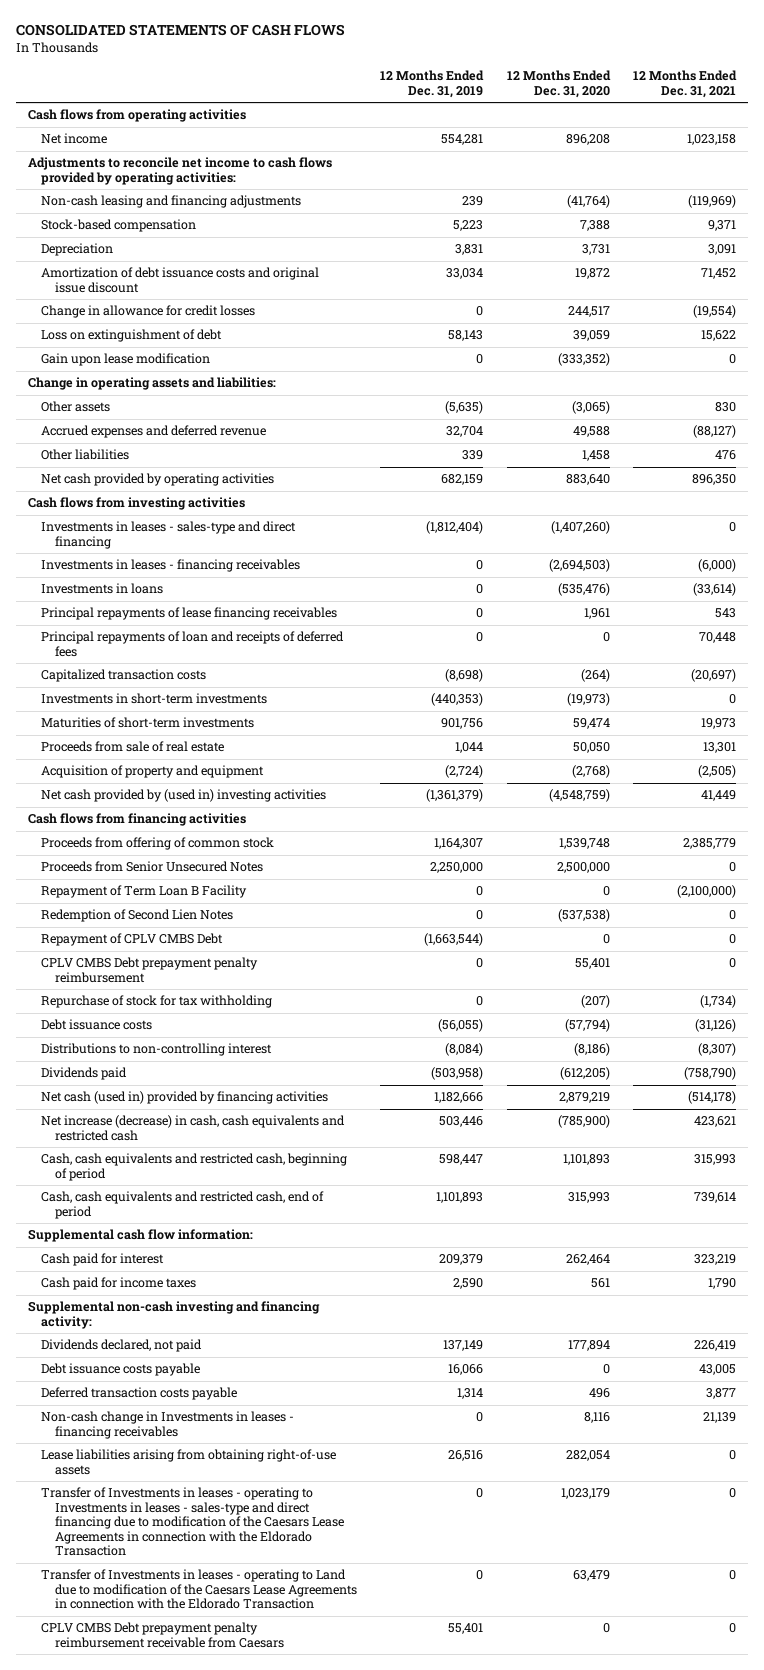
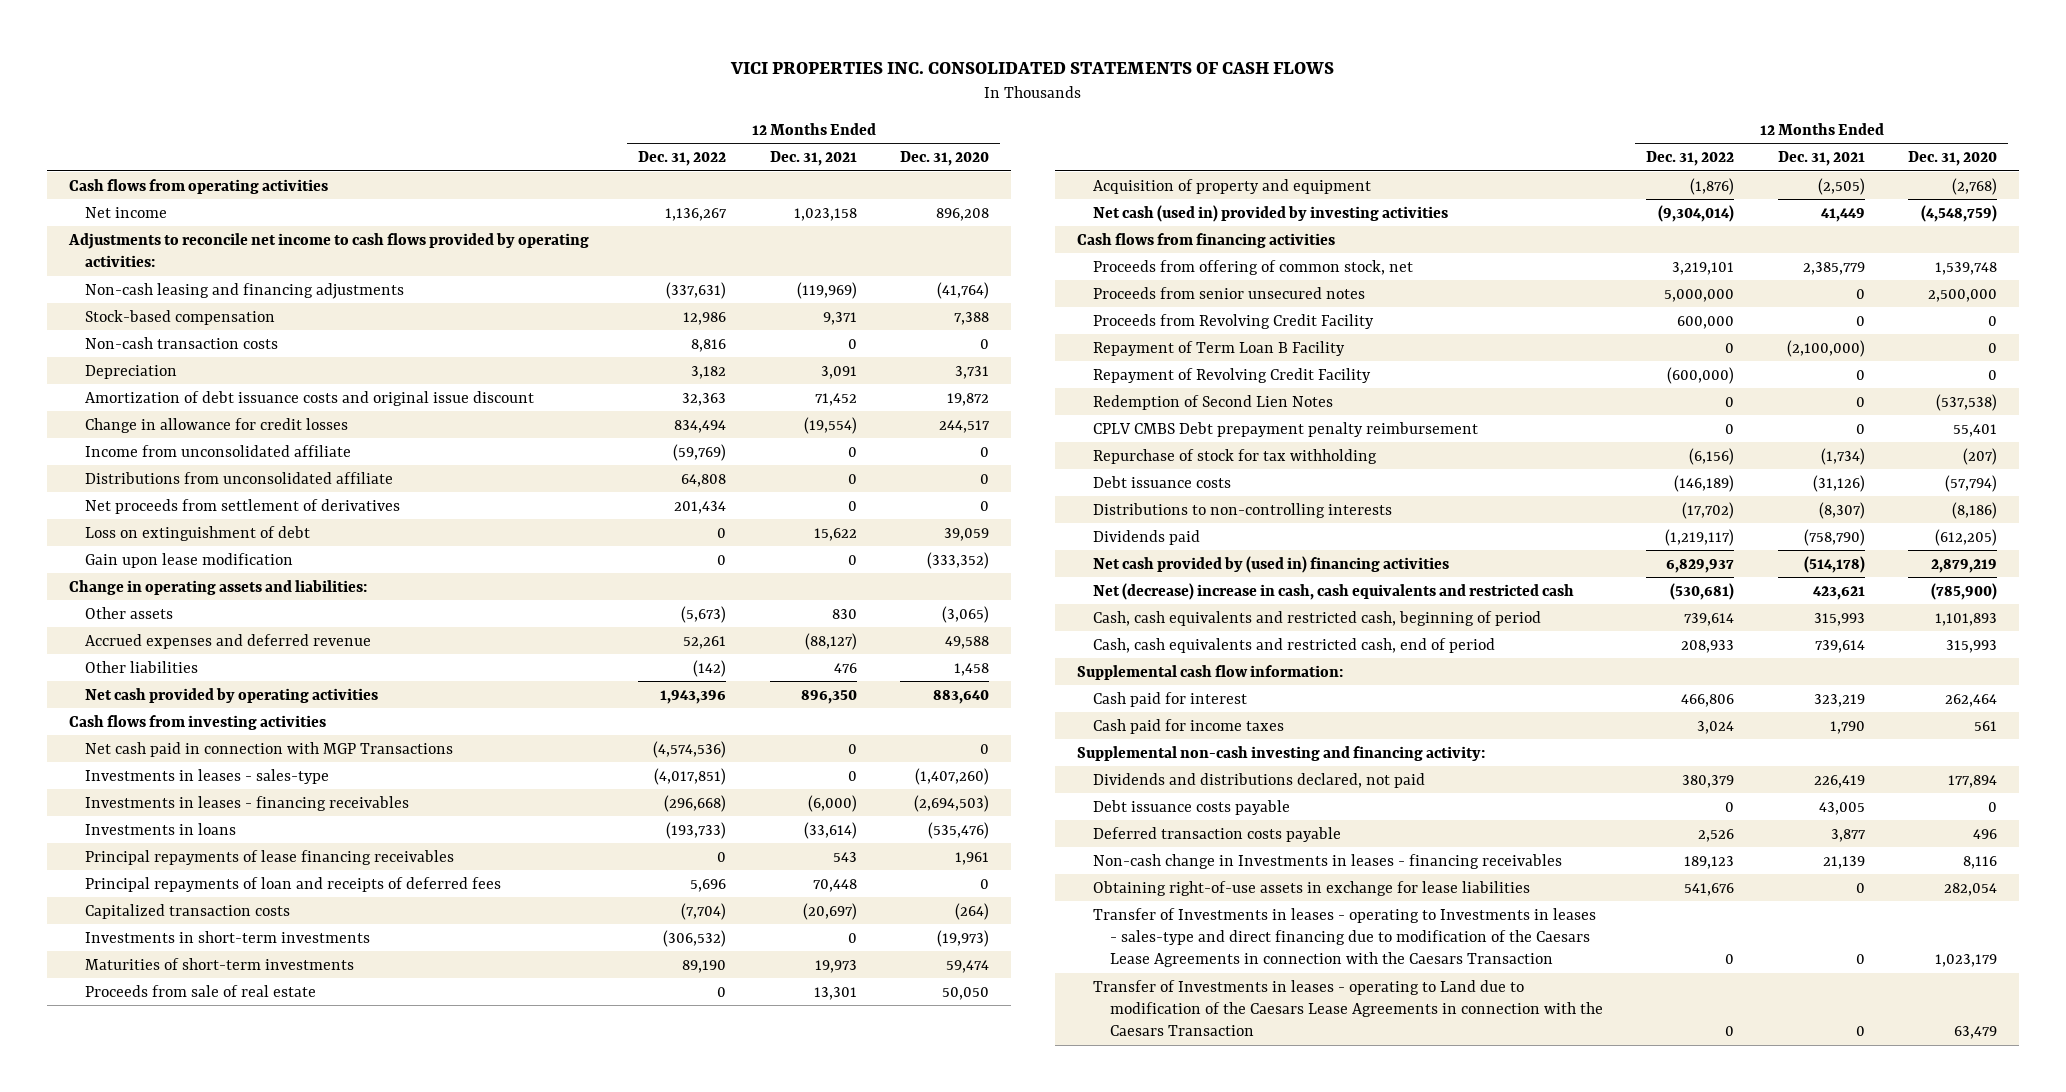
[15,23,345,36] CONSOLIDATED STATEMENTS OF CASH FLOWS -> [729,62,1334,75] VICI PROPERTIES INC. CONSOLIDATED STATEMENTS OF CASH FLOWS
[380,70,485,98] 12 Months Ended Dec. 31, 2019 -> none
none -> [637,150,726,166] Dec. 31, 2022
none -> [85,336,279,349] Non-cash transaction costs
none -> [85,444,352,457] Income from unconsolidated affiliate
none -> [85,471,394,484] Distributions from unconsolidated affiliate
none -> [85,498,401,514] Net proceeds from settlement of derivatives
none -> [85,741,454,757] Net cash paid in connection with MGP Transactions
[41,521,297,549] Investments in leases - sales-type and direct financing -> [85,768,330,784] Investments in leases - sales-type
[41,789,327,803] Net cash provided by (used in) investing activities -> [1093,204,1449,222] Net cash (used in) provided by investing activities
[41,837,275,851] Proceeds from offering of common stock -> [1093,259,1414,275] Proceeds from offering of common stock, net
[41,861,264,873] Proceeds from Senior Unsecured Notes -> [1093,286,1366,299] Proceeds from senior unsecured notes
none -> [1093,313,1375,329] Proceeds from Revolving Credit Facility
none -> [1093,367,1372,383] Repayment of Revolving Credit Facility
[41,933,224,947] Repayment of CPLV CMBS Debt -> none
[41,1043,273,1057] Distributions to non-controlling interest -> [1093,502,1393,518] Distributions to non-controlling interests
[41,1091,329,1105] Net cash (used in) provided by financing activities -> [1093,555,1450,573] Net cash provided by (used in) financing activities
[41,1115,346,1141] Net increase (decrease) in cash, cash equivalents and restricted cash -> [1093,582,1575,600] Net (decrease) increase in cash, cash equivalents and restricted cash
[41,1339,203,1353] Dividends declared, not paid -> [1093,772,1426,788] Dividends and distributions declared, not paid
[41,1622,284,1648] CPLV CMBS Debt prepayment penalty reimbursement receivable from Caesars -> none
[41,1449,337,1475] Lease liabilities arising from obtaining right-of-use assets -> [1093,880,1531,896] Obtaining right-of-use assets in exchange for lease liabilities
[41,1487,344,1557] Transfer of Investments in leases - operating to Investments in leases - sales-type and direct financing due to modification of the Caesars Lease Agreements in connection with the Eldorado Transaction -> [1093,907,1597,967] Transfer of Investments in leases - operating to Investments in leases - sales-type and direct financing due to modification of the Caesars Lease Agreements in connection with the Caesars Transaction
[41,1569,357,1610] Transfer of Investments in leases - operating to Land due to modification of the Caesars Lease Agreements in connection with the Eldorado Transaction -> [1093,979,1603,1036] Transfer of Investments in leases - operating to Land due to modification of the Caesars Lease Agreements in connection with the Caesars Transaction

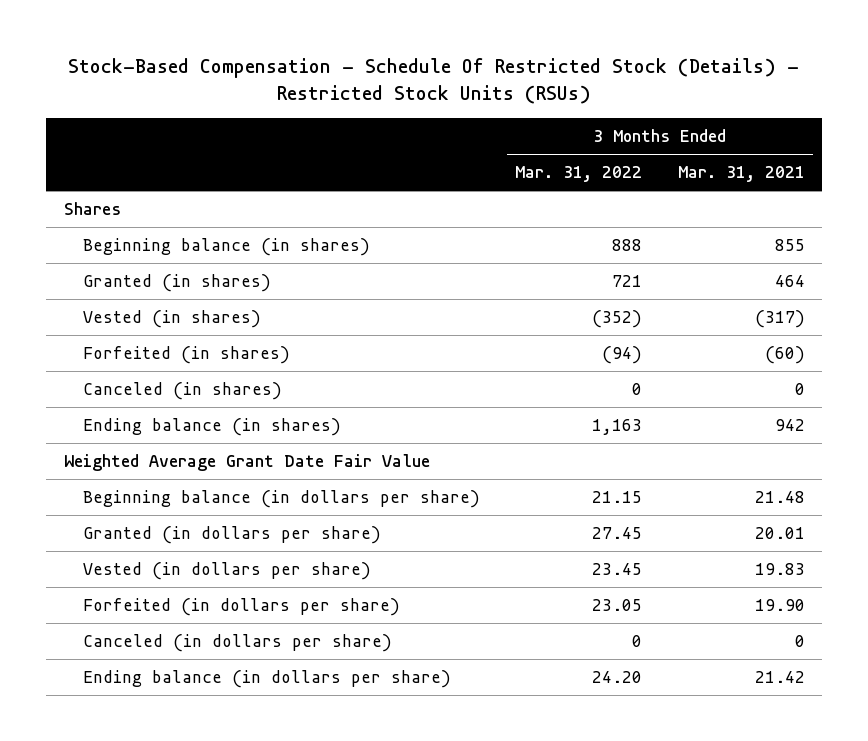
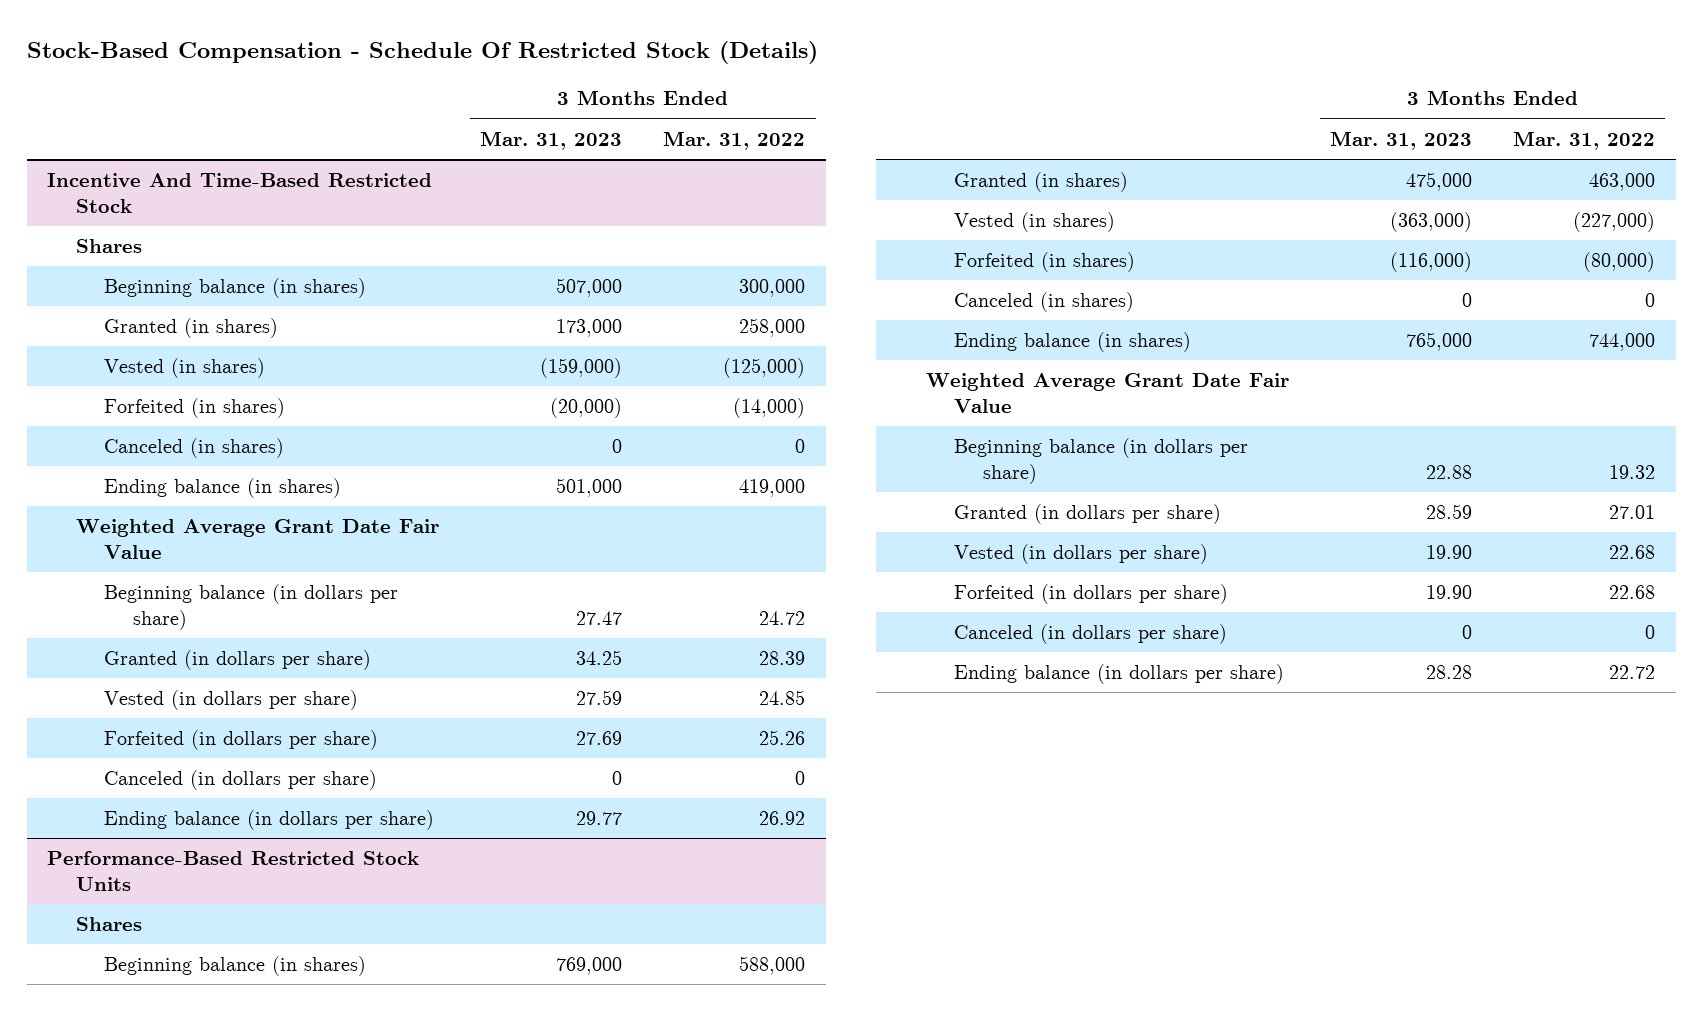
[68,58,800,105] Stock-Based Compensation - Schedule Of Restricted Stock (Details) - Restricted Stock Units (RSUs) -> [26,41,818,65] Stock-Based Compensation - Schedule Of Restricted Stock (Details)
[677,166,805,183] Mar. 31, 2021 -> none
none -> [480,130,623,150] Mar. 31, 2023
none -> [47,173,433,213] Incentive And Time-Based Restricted Stock
[612,239,643,252] 888 -> [739,279,806,298] 300,000
[612,275,643,288] 721 -> [739,318,806,338] 258,000
[592,310,643,329] (352) -> [723,358,806,379] (125,000)
[602,346,643,365] (94) -> [733,398,806,419] (14,000)
[592,419,643,436] 1,163 -> [739,479,806,498] 419,000
[592,491,643,504] 21.15 -> [759,610,806,625] 24.72
[592,527,643,540] 27.45 -> [759,651,806,666] 28.39
[592,563,643,576] 23.45 -> [759,690,806,706] 24.85
[592,599,643,612] 23.05 -> [759,730,806,746] 25.26
[592,671,643,684] 24.20 -> [759,811,806,826] 26.92
none -> [47,851,420,891] Performance-Based Restricted Stock Units
none -> [75,917,142,932] Shares
none -> [104,956,367,977] Beginning balance (in shares)
none -> [954,172,1129,193] Granted (in shares)
none -> [954,212,1116,233] Vested (in shares)
none -> [954,252,1136,273] Forfeited (in shares)
none -> [954,292,1135,313] Canceled (in shares)
none -> [954,332,1192,353] Ending balance (in shares)
none -> [925,373,1289,413] Weighted Average Grant Date Fair Value
none -> [954,438,1249,484] Beginning balance (in dollars per share)
none -> [954,504,1222,525] Granted (in dollars per share)
none -> [954,544,1209,565] Vested (in dollars per share)
none -> [954,584,1229,605] Forfeited (in dollars per share)
none -> [954,624,1228,645] Canceled (in dollars per share)
none -> [954,664,1285,685] Ending balance (in dollars per share)

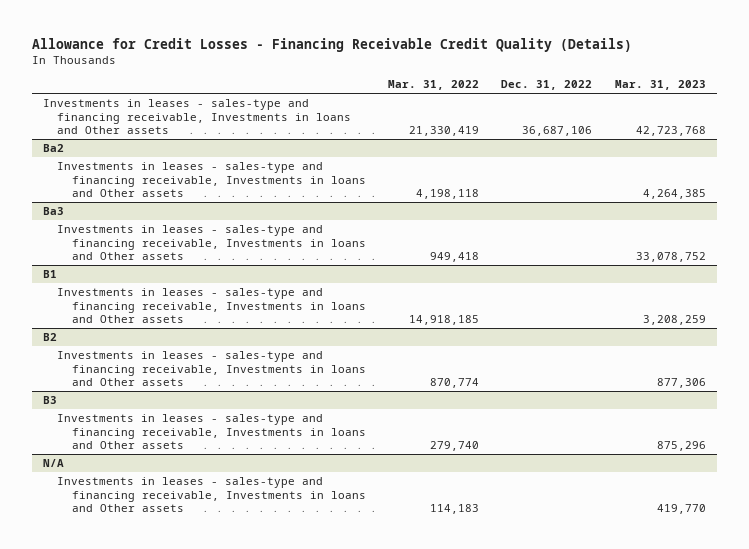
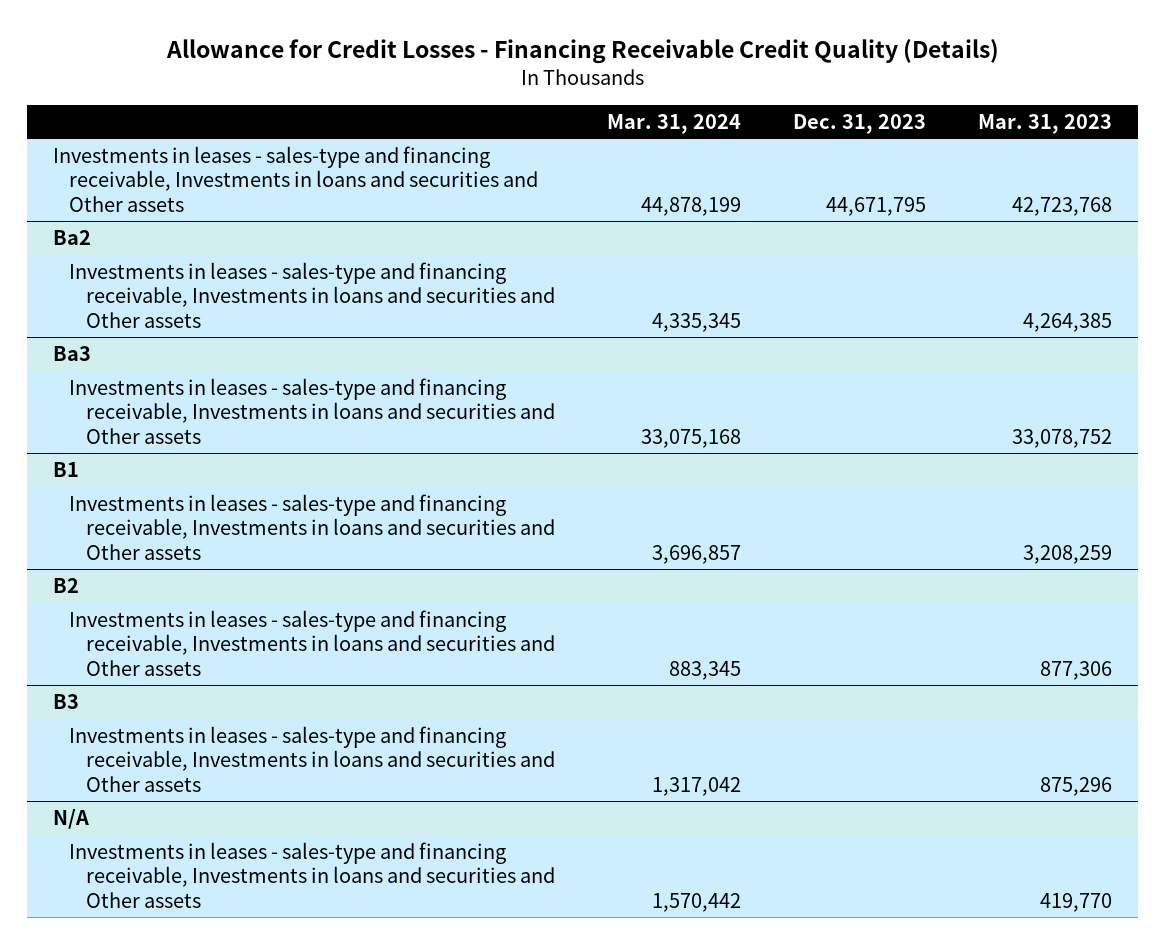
[388,80,480,91] Mar. 31, 2022 -> none
[501,80,593,91] Dec. 31, 2022 -> none
none -> [606,113,741,134] Mar. 31, 2024
none -> [793,113,927,134] Dec. 31, 2023
[42,98,352,135] Investments in leases - sales-type and financing receivable, Investments in loans and Other assets -> [52,146,539,212] Investments in leases - sales-type and financing receivable, Investments in loans and securities and Other assets
[57,161,366,198] Investments in leases - sales-type and financing receivable, Investments in loans and Other assets -> [69,262,555,328] Investments in leases - sales-type and financing receivable, Investments in loans and securities and Other assets
[57,224,366,261] Investments in leases - sales-type and financing receivable, Investments in loans and Other assets -> [69,378,555,444] Investments in leases - sales-type and financing receivable, Investments in loans and securities and Other assets
[57,287,366,324] Investments in leases - sales-type and financing receivable, Investments in loans and Other assets -> [69,494,555,560] Investments in leases - sales-type and financing receivable, Investments in loans and securities and Other assets
[57,350,366,387] Investments in leases - sales-type and financing receivable, Investments in loans and Other assets -> [69,610,555,676] Investments in leases - sales-type and financing receivable, Investments in loans and securities and Other assets
[57,413,366,450] Investments in leases - sales-type and financing receivable, Investments in loans and Other assets -> [69,726,555,792] Investments in leases - sales-type and financing receivable, Investments in loans and securities and Other assets
[57,476,366,513] Investments in leases - sales-type and financing receivable, Investments in loans and Other assets -> [69,842,555,908] Investments in leases - sales-type and financing receivable, Investments in loans and securities and Other assets

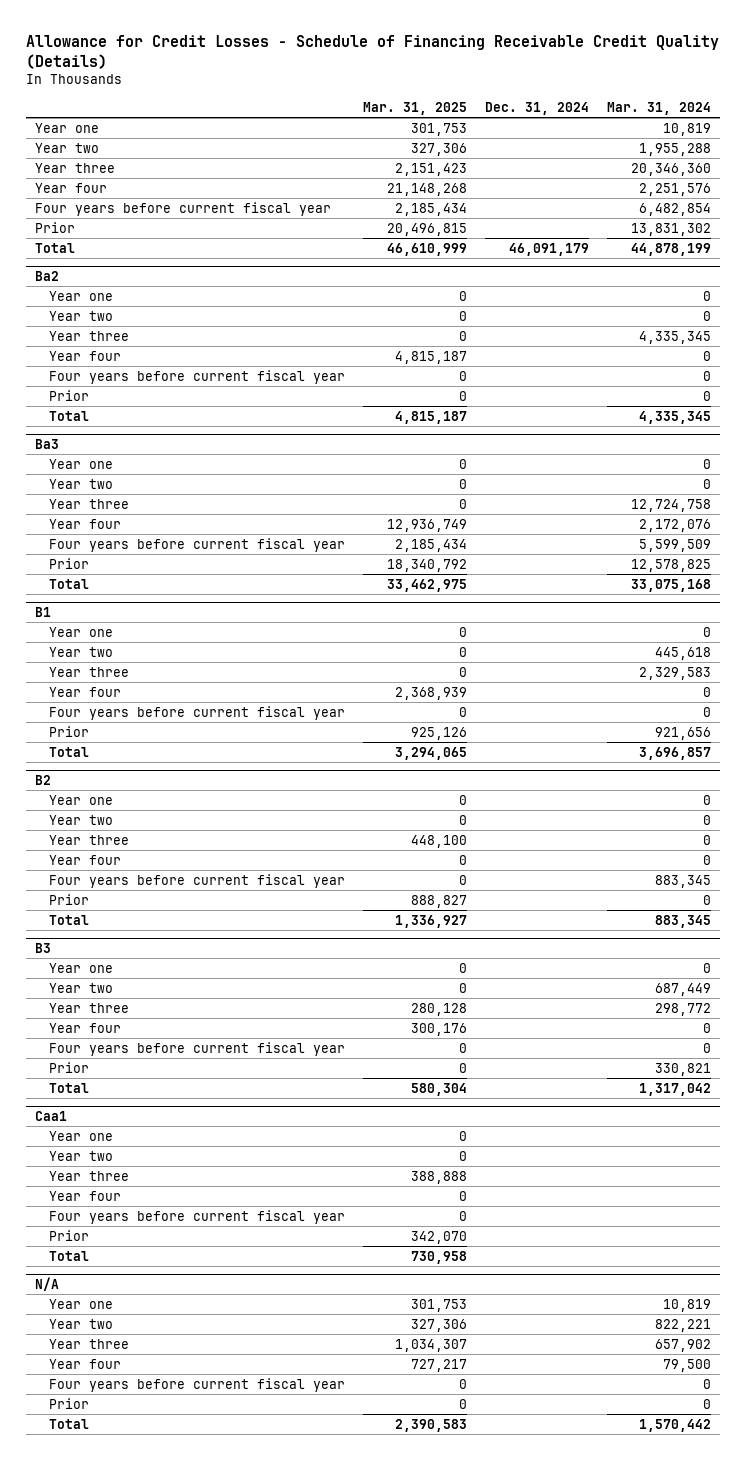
[165,38,999,64] Allowance for Credit Losses - Financing Receivable Credit Quality (Details) -> [26,34,720,69] Allowance for Credit Losses - Schedule of Financing Receivable Credit Quality (Details)
[793,113,927,134] Dec. 31, 2023 -> none
[978,113,1113,134] Mar. 31, 2023 -> none
none -> [362,101,467,115] Mar. 31, 2025
none -> [484,101,589,115] Dec. 31, 2024
none -> [35,122,100,133] Year one
none -> [35,142,100,153] Year two
none -> [35,162,116,173] Year three
none -> [35,182,108,193] Year four
none -> [35,201,332,216] Four years before current fiscal year
none -> [35,221,76,233] Prior
[52,146,539,212] Investments in leases - sales-type and financing receivable, Investments in loans and securities and Other assets -> [35,242,76,253] Total
none -> [48,290,113,301] Year one
none -> [48,310,113,321] Year two
none -> [48,330,129,341] Year three
none -> [48,350,121,361] Year four
none -> [48,369,345,384] Four years before current fiscal year
none -> [48,389,89,401] Prior
[69,262,555,328] Investments in leases - sales-type and financing receivable, Investments in loans and securities and Other assets -> [48,410,89,421] Total
none -> [48,458,113,469] Year one
none -> [48,478,113,489] Year two
none -> [48,498,129,509] Year three
none -> [48,518,121,529] Year four
none -> [48,537,345,552] Four years before current fiscal year
none -> [48,557,89,569] Prior
[69,378,555,444] Investments in leases - sales-type and financing receivable, Investments in loans and securities and Other assets -> [48,578,89,589] Total
none -> [48,626,113,637] Year one
none -> [48,646,113,657] Year two
none -> [48,666,129,677] Year three
none -> [48,686,121,697] Year four
none -> [48,705,345,720] Four years before current fiscal year
none -> [48,725,89,737] Prior
[69,494,555,560] Investments in leases - sales-type and financing receivable, Investments in loans and securities and Other assets -> [48,746,89,757] Total
none -> [48,794,113,805] Year one
none -> [48,814,113,825] Year two
none -> [48,834,129,845] Year three
none -> [48,854,121,865] Year four
none -> [48,873,345,888] Four years before current fiscal year
none -> [48,893,89,905] Prior
[69,610,555,676] Investments in leases - sales-type and financing receivable, Investments in loans and securities and Other assets -> [48,914,89,925] Total
none -> [48,962,113,973] Year one
none -> [48,982,113,993] Year two
none -> [48,1002,129,1013] Year three
none -> [48,1022,121,1033] Year four
none -> [48,1041,345,1056] Four years before current fiscal year
none -> [48,1061,89,1073] Prior
[69,726,555,792] Investments in leases - sales-type and financing receivable, Investments in loans and securities and Other assets -> [48,1082,89,1093] Total
none -> [35,1110,68,1121] Caa1
none -> [48,1130,113,1141] Year one
none -> [48,1150,113,1161] Year two
none -> [48,1170,129,1181] Year three
none -> [48,1190,121,1201] Year four
none -> [48,1209,345,1224] Four years before current fiscal year
none -> [48,1229,89,1241] Prior
none -> [48,1250,89,1261] Total
none -> [48,1298,113,1309] Year one
none -> [48,1318,113,1329] Year two
none -> [48,1338,129,1349] Year three
none -> [48,1358,121,1369] Year four
none -> [48,1377,345,1392] Four years before current fiscal year
none -> [48,1397,89,1409] Prior
[69,842,555,908] Investments in leases - sales-type and financing receivable, Investments in loans and securities and Other assets -> [48,1418,89,1429] Total

